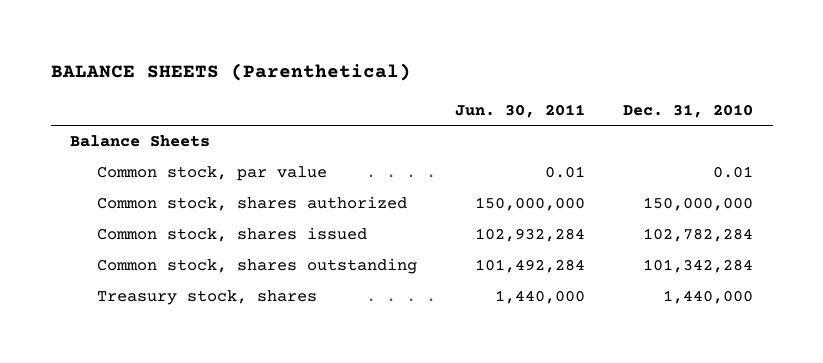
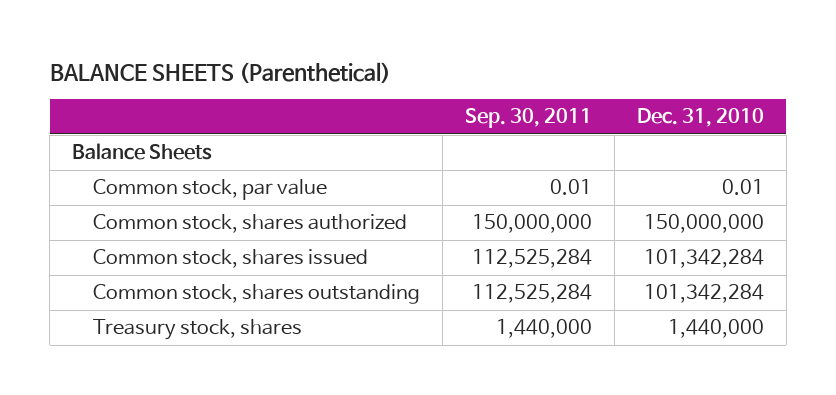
[455,103,586,118] Jun. 30, 2011 -> none
none -> [465,108,593,129] Sep. 30, 2011
[643,228,754,243] 102,782,284 -> [643,249,764,269] 101,342,284

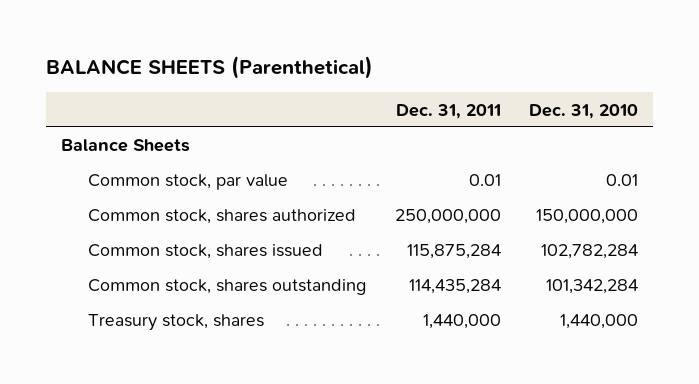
[465,108,593,129] Sep. 30, 2011 -> none
none -> [395,103,501,119] Dec. 31, 2011
[643,249,764,269] 101,342,284 -> [541,244,639,260] 102,782,284

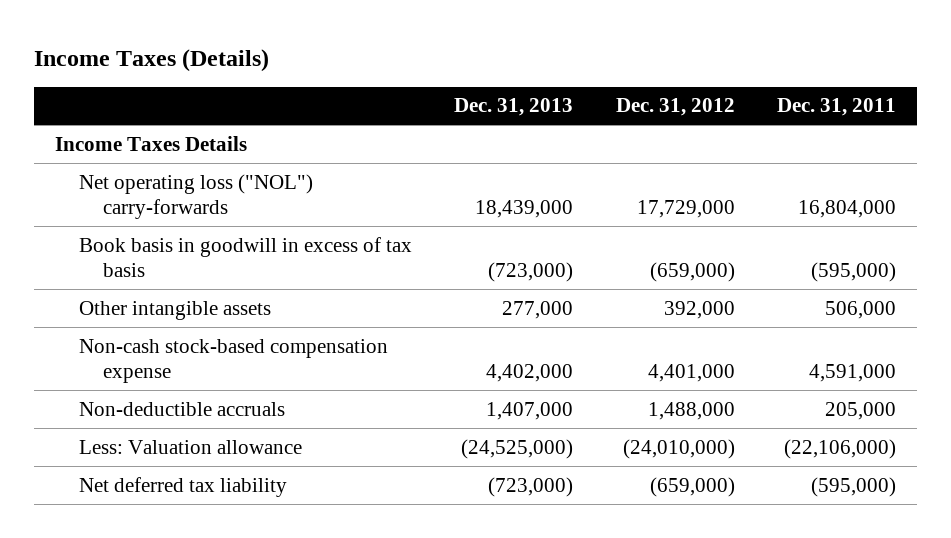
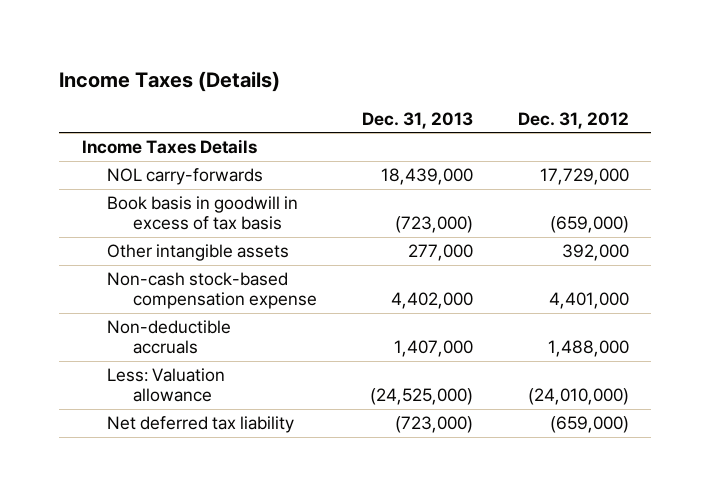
[776,98,896,117] Dec. 31, 2011 -> none
[78,173,313,219] Net operating loss ("NOL") carry-forwards -> [107,168,264,186] NOL carry-forwards

